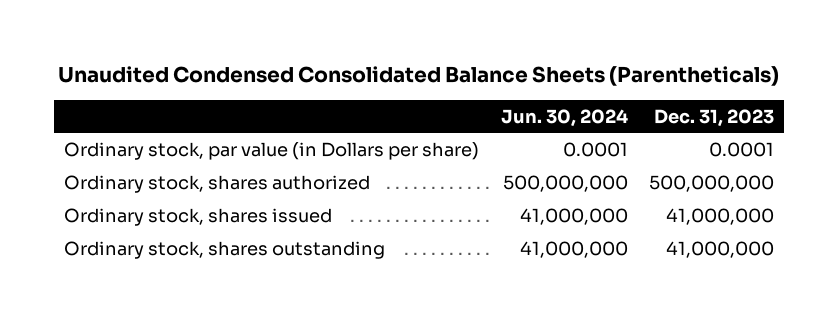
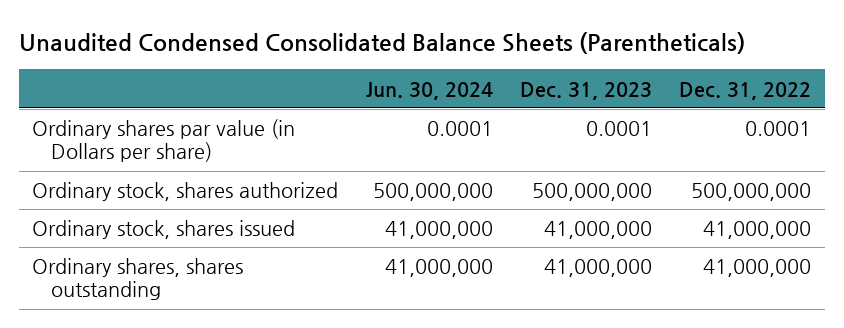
none -> [679,81,812,100] Dec. 31, 2022
[64,141,480,160] Ordinary stock, par value (in Dollars per share) -> [32,119,296,163] Ordinary shares par value (in Dollars per share)
[64,240,386,259] Ordinary stock, shares outstanding -> [32,258,244,301] Ordinary shares, shares outstanding

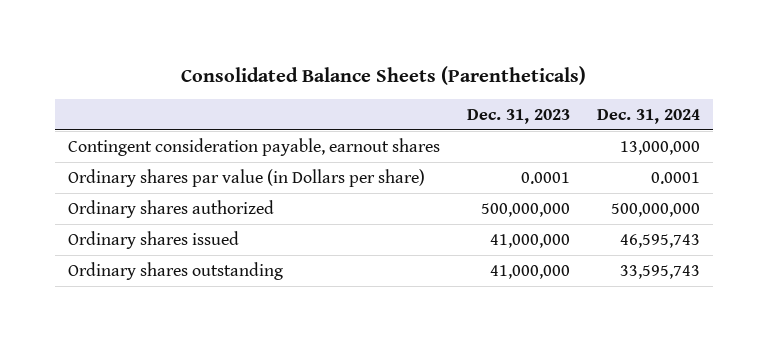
[18,31,745,54] Unaudited Condensed Consolidated Balance Sheets (Parentheticals) -> [181,65,587,85] Consolidated Balance Sheets (Parentheticals)
[365,81,493,100] Jun. 30, 2024 -> none
[679,81,812,100] Dec. 31, 2022 -> none
none -> [597,109,701,125] Dec. 31, 2024
none -> [68,137,441,156] Contingent consideration payable, earnout shares
[32,182,339,202] Ordinary stock, shares authorized -> [68,199,275,218] Ordinary shares authorized
[32,220,296,240] Ordinary stock, shares issued -> [68,230,240,249] Ordinary shares issued
[32,258,244,301] Ordinary shares, shares outstanding -> [68,261,284,280] Ordinary shares outstanding

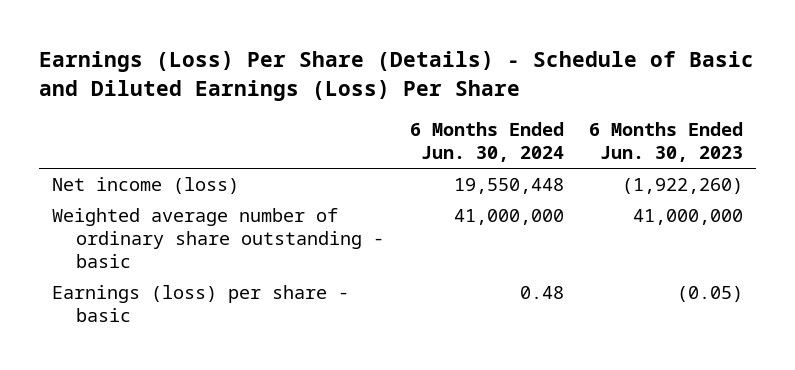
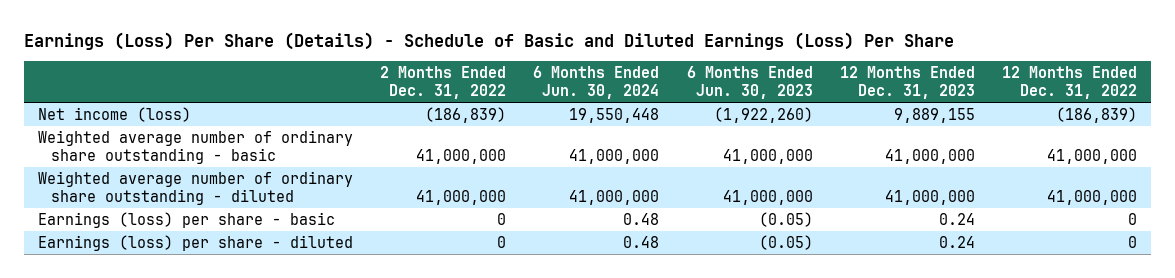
none -> [380,65,507,100] 2 Months Ended Dec. 31, 2022
none -> [839,65,975,100] 12 Months Ended Dec. 31, 2023
none -> [1002,65,1138,100] 12 Months Ended Dec. 31, 2022
none -> [37,170,353,205] Weighted average number of ordinary share outstanding - diluted
none -> [37,234,353,251] Earnings (loss) per share - diluted

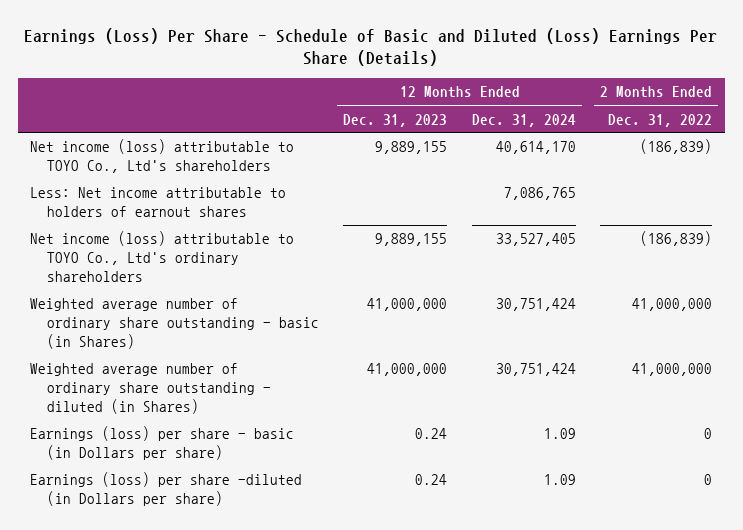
[24,31,955,50] Earnings (Loss) Per Share (Details) - Schedule of Basic and Diluted Earnings (Loss) Per Share -> [24,27,718,67] Earnings (Loss) Per Share - Schedule of Basic and Diluted (Loss) Earnings Per Share (Details)
[533,65,660,100] 6 Months Ended Jun. 30, 2024 -> none
[686,65,813,100] 6 Months Ended Jun. 30, 2023 -> none
[1002,65,1138,100] 12 Months Ended Dec. 31, 2022 -> none
none -> [471,113,576,127] Dec. 31, 2024
[37,106,191,122] Net income (loss) -> [30,139,295,174] Net income (loss) attributable to TOYO Co., Ltd's shareholders
none -> [30,187,287,218] Less: Net income attributable to holders of earnout shares
none -> [30,231,295,283] Net income (loss) attributable to TOYO Co., Ltd's ordinary shareholders
[37,129,353,164] Weighted average number of ordinary share outstanding - basic -> [30,298,319,350] Weighted average number of ordinary share outstanding - basic (in Shares)
[37,170,353,205] Weighted average number of ordinary share outstanding - diluted -> [30,363,271,415] Weighted average number of ordinary share outstanding - diluted (in Shares)
[37,211,335,228] Earnings (loss) per share - basic -> [30,426,295,461] Earnings (loss) per share - basic (in Dollars per share)
[37,234,353,251] Earnings (loss) per share - diluted -> [30,472,303,507] Earnings (loss) per share -diluted (in Dollars per share)

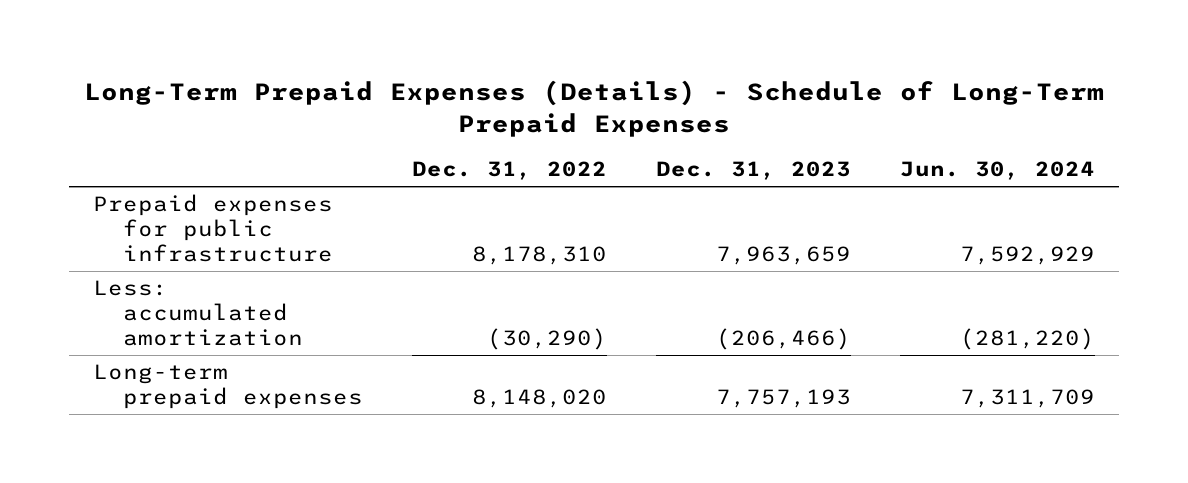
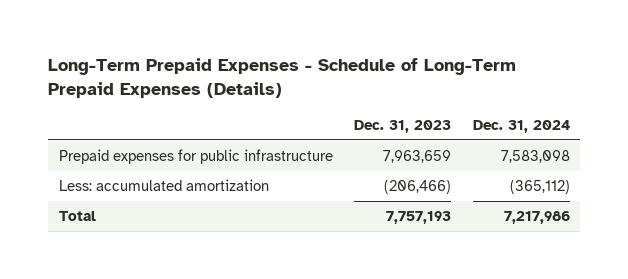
[83,80,1104,137] Long-Term Prepaid Expenses (Details) - Schedule of Long-Term Prepaid Expenses -> [47,58,516,98] Long-Term Prepaid Expenses - Schedule of Long-Term Prepaid Expenses (Details)
[412,161,608,181] Dec. 31, 2022 -> none
[899,161,1095,181] Jun. 30, 2024 -> none
none -> [472,120,570,134] Dec. 31, 2024
[93,364,364,410] Long-term prepaid expenses -> [58,210,96,221] Total

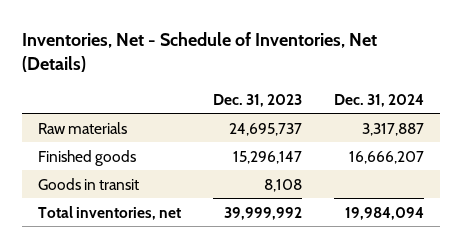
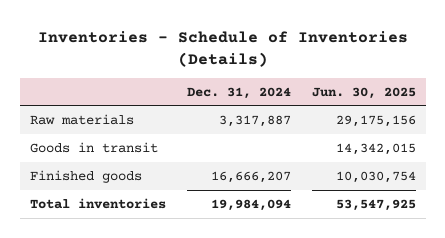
[21,31,377,72] Inventories, Net - Schedule of Inventories, Net (Details) -> [37,30,408,67] Inventories - Schedule of Inventories (Details)
[212,93,302,107] Dec. 31, 2023 -> none
none -> [311,86,416,99] Jun. 30, 2025
[37,149,136,166] Finished goods -> [29,169,142,183] Finished goods
[37,205,181,220] Total inventories, net -> [29,197,166,209] Total inventories

